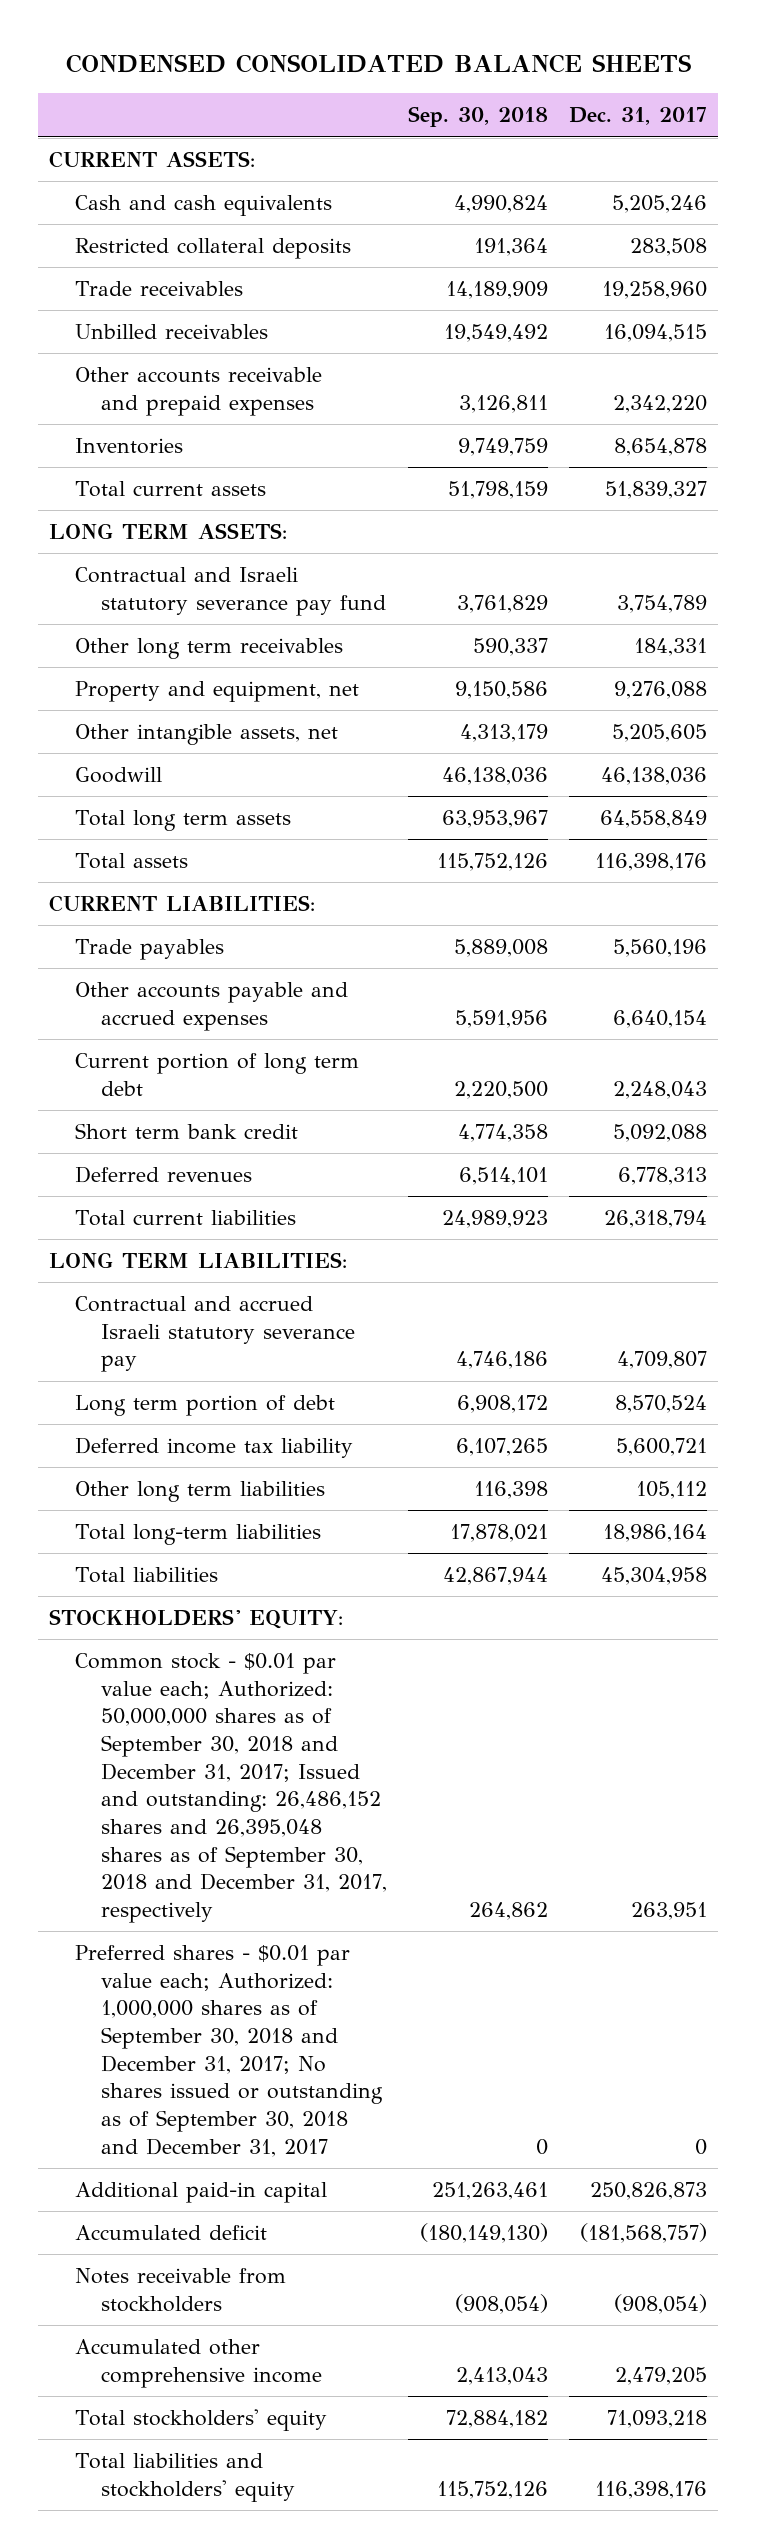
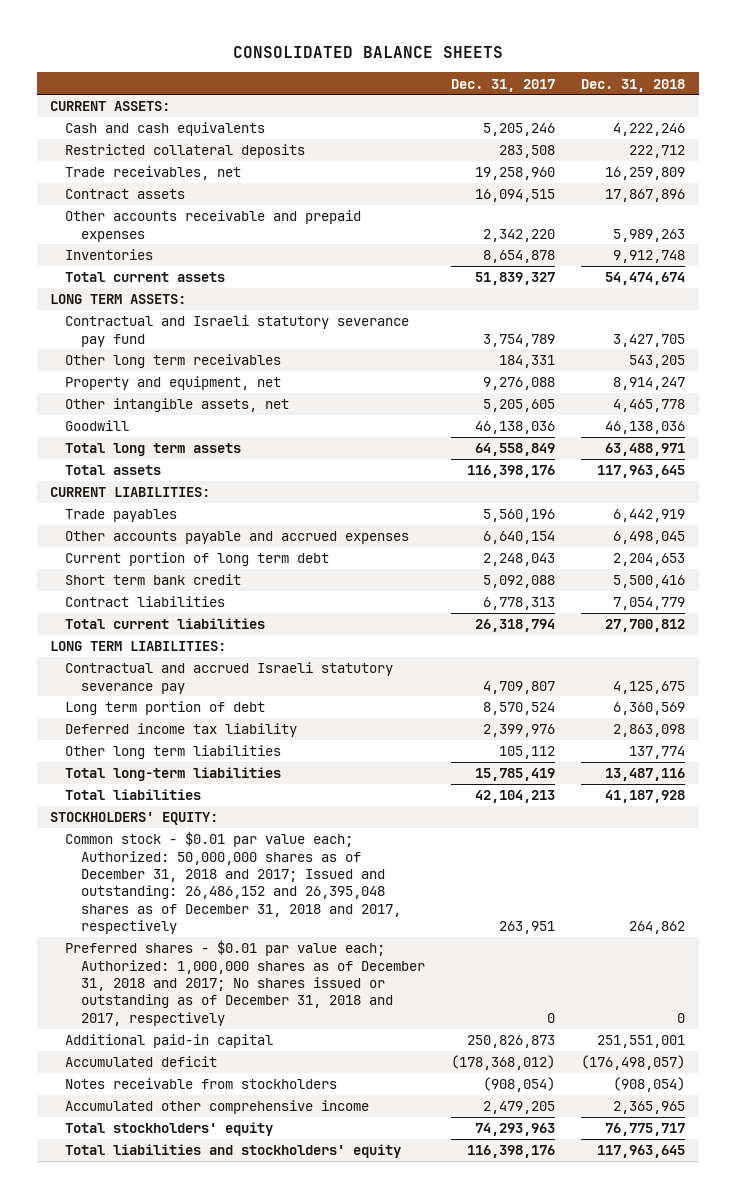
[66,53,692,73] CONDENSED CONSOLIDATED BALANCE SHEETS -> [232,46,503,59] CONSOLIDATED BALANCE SHEETS
[407,106,548,128] Sep. 30, 2018 -> none
none -> [581,78,686,92] Dec. 31, 2018
[74,281,243,297] Trade receivables -> [65,166,242,181] Trade receivables, net
[74,324,268,340] Unbilled receivables -> [65,189,186,200] Contract assets
[74,1166,252,1184] Deferred revenues -> [65,596,226,608] Contract liabilities
[616,1438,708,1457] 5,600,721 -> [483,724,556,738] 2,399,976
[603,1524,708,1543] 18,986,164 -> [475,768,556,782] 15,785,419
[601,1567,708,1586] 45,304,958 -> [475,790,556,804] 42,104,213
[74,1653,387,1923] Common stock - $0.01 par value each; Authorized: 50,000,000 shares as of September 30, 2018 and December 31, 2017; Issued and outstanding: 26,486,152 shares and 26,395,048 shares as of September 30, 2018 and December 31, 2017, respectively -> [65,831,401,935] Common stock - $0.01 par value each; Authorized: 50,000,000 shares as of December 31, 2018 and 2017; Issued and outstanding: 26,486,152 and 26,395,048 shares as of December 31, 2018 and 2017, respectively
[74,1945,383,2157] Preferred shares - $0.01 par value each; Authorized: 1,000,000 shares as of September 30, 2018 and December 31, 2017; No shares issued or outstanding as of September 30, 2018 and December 31, 2017 -> [65,940,425,1026] Preferred shares - $0.01 par value each; Authorized: 1,000,000 shares as of December 31, 2018 and 2017; No shares issued or outstanding as of December 31, 2018 and 2017, respectively
[580,2223,708,2244] (181,568,757) -> [451,1055,556,1071] (178,368,012)
[607,2410,708,2429] 71,093,218 -> [475,1123,556,1137] 74,293,963

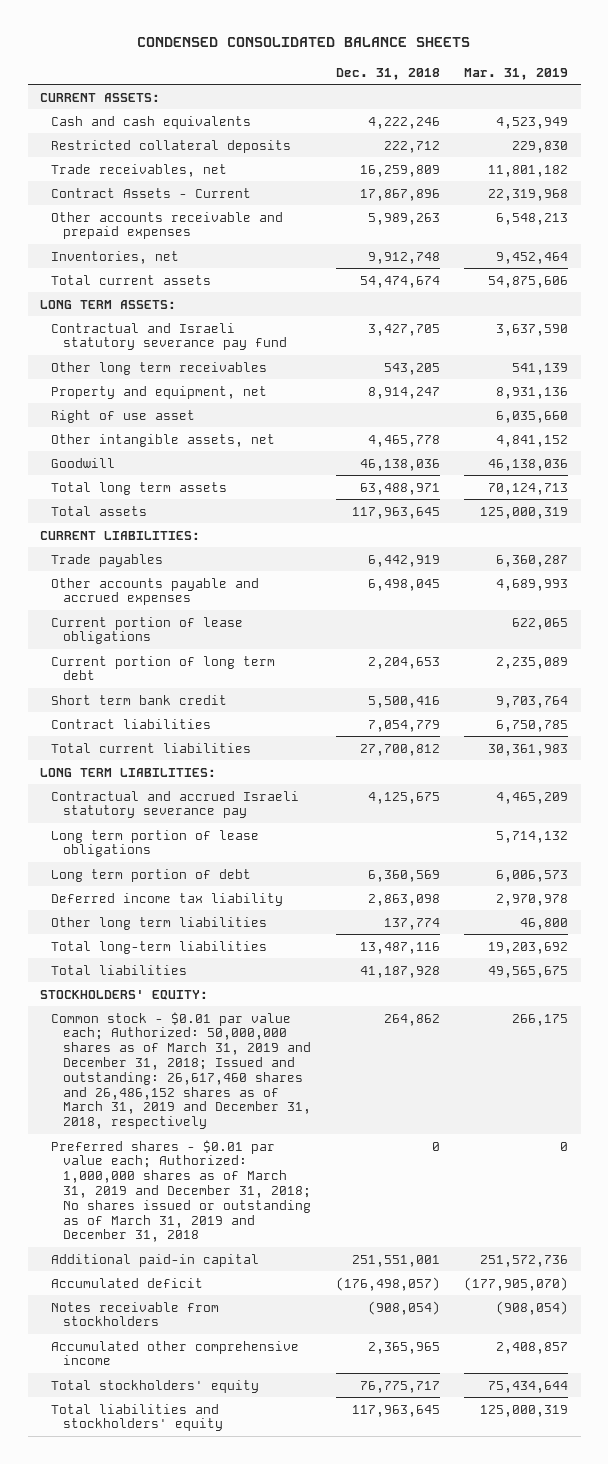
[232,46,503,59] CONSOLIDATED BALANCE SHEETS -> [137,37,471,48] CONDENSED CONSOLIDATED BALANCE SHEETS
[451,78,556,92] Dec. 31, 2017 -> none
none -> [464,67,569,80] Mar. 31, 2019
[65,189,186,200] Contract assets -> [51,187,252,198] Contract Assets - Current
[65,249,154,261] Inventories -> [51,250,180,264] Inventories, net
none -> [51,409,196,423] Right of use asset
none -> [51,616,244,645] Current portion of lease obligations
none -> [51,829,260,858] Long term portion of lease obligations
[65,831,401,935] Common stock - $0.01 par value each; Authorized: 50,000,000 shares as of December 31, 2018 and 2017; Issued and outstanding: 26,486,152 and 26,395,048 shares as of December 31, 2018 and 2017, respectively -> [51,1011,311,1130] Common stock - $0.01 par value each; Authorized: 50,000,000 shares as of March 31, 2019 and December 31, 2018; Issued and outstanding: 26,617,460 shares and 26,486,152 shares as of March 31, 2019 and December 31, 2018, respectively
[65,940,425,1026] Preferred shares - $0.01 par value each; Authorized: 1,000,000 shares as of December 31, 2018 and 2017; No shares issued or outstanding as of December 31, 2018 and 2017, respectively -> [51,1139,311,1243] Preferred shares - $0.01 par value each; Authorized: 1,000,000 shares as of March 31, 2019 and December 31, 2018; No shares issued or outstanding as of March 31, 2019 and December 31, 2018

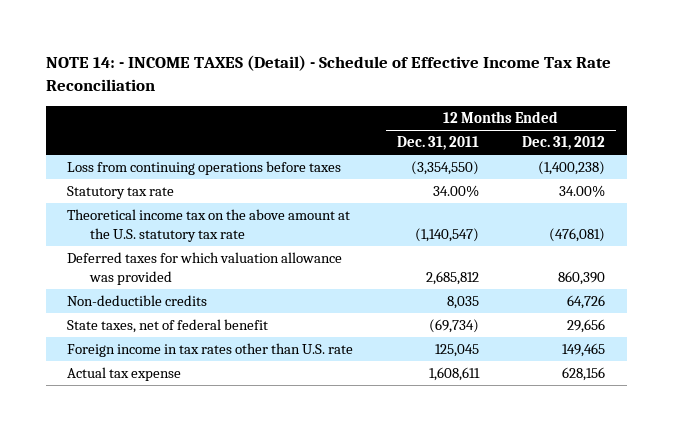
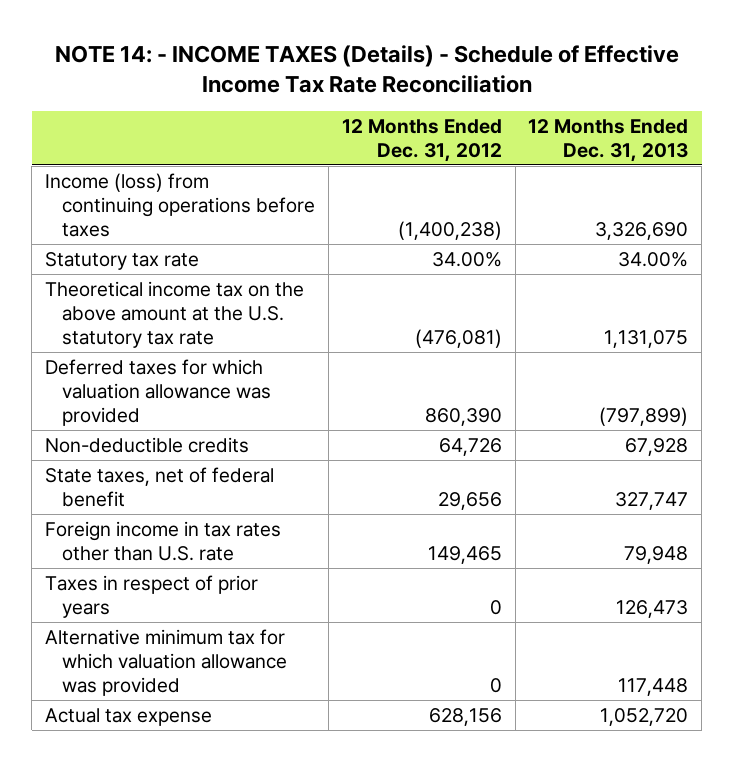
[45,55,611,92] NOTE 14: - INCOME TAXES (Detail) - Schedule of Effective Income Tax Rate Reconciliation -> [54,44,679,93] NOTE 14: - INCOME TAXES (Details) - Schedule of Effective Income Tax Rate Reconciliation
[396,136,479,151] Dec. 31, 2011 -> none
none -> [528,118,689,162] 12 Months Ended Dec. 31, 2013
[67,161,342,176] Loss from continuing operations before taxes -> [45,172,316,237] Income (loss) from continuing operations before taxes
none -> [45,574,259,618] Taxes in respect of prior years
none -> [45,628,288,696] Alternative minimum tax for which valuation allowance was provided

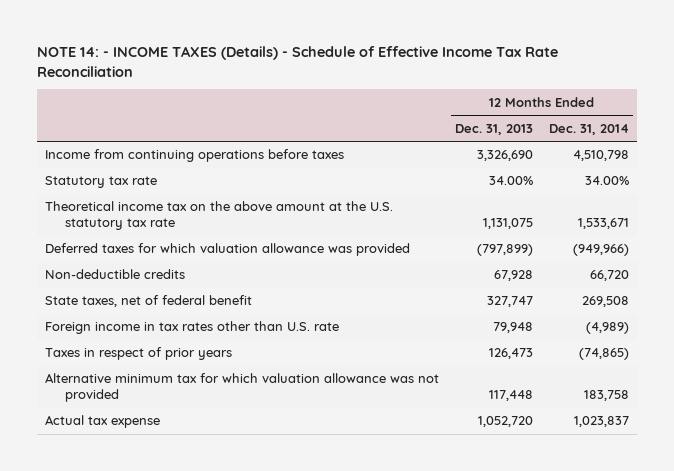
[341,118,502,162] 12 Months Ended Dec. 31, 2012 -> none
none -> [549,123,630,135] Dec. 31, 2014
[45,172,316,237] Income (loss) from continuing operations before taxes -> [44,149,344,163] Income from continuing operations before taxes
[45,628,288,696] Alternative minimum tax for which valuation allowance was provided -> [44,373,439,403] Alternative minimum tax for which valuation allowance was not provided

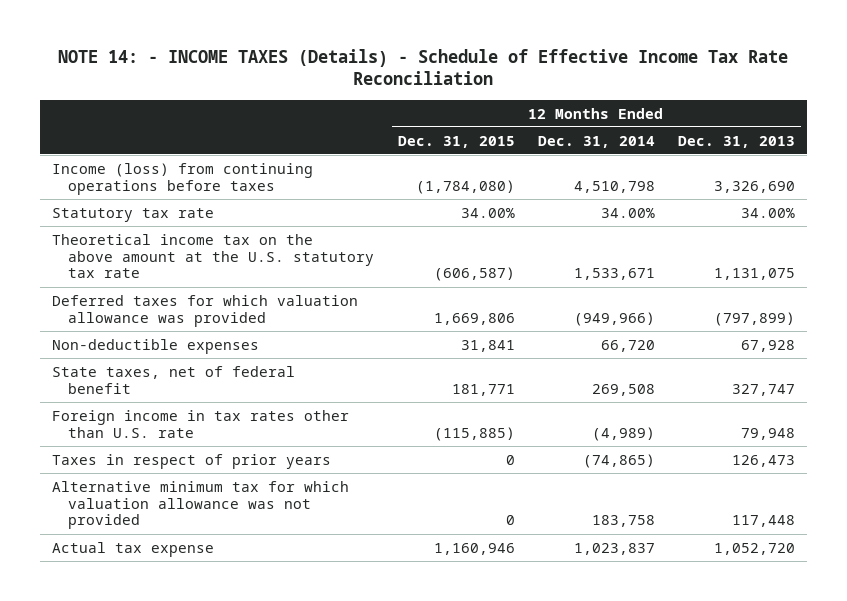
none -> [397,135,515,148] Dec. 31, 2015
[44,149,344,163] Income from continuing operations before taxes -> [51,162,313,195] Income (loss) from continuing operations before taxes
[44,269,185,280] Non-deductible credits -> [51,338,259,354] Non-deductible expenses

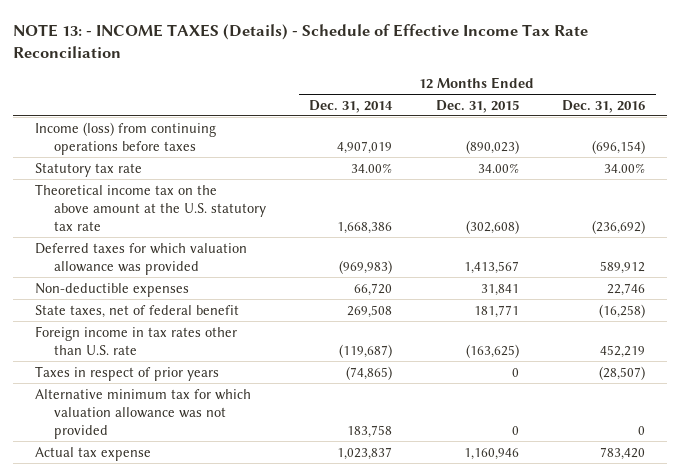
[58,48,789,86] NOTE 14: - INCOME TAXES (Details) - Schedule of Effective Income Tax Rate Reconciliation -> [13,23,589,59] NOTE 13: - INCOME TAXES (Details) - Schedule of Effective Income Tax Rate Reconciliation
[678,135,796,148] Dec. 31, 2013 -> none
none -> [562,99,646,113] Dec. 31, 2016
[415,179,515,194] (1,784,080) -> [465,139,519,154] (890,023)
[573,180,655,193] 4,510,798 -> [337,140,393,154] 4,907,019
[433,267,515,282] (606,587) -> [465,219,519,234] (302,608)
[573,268,655,281] 1,533,671 -> [337,221,393,234] 1,668,386
[433,312,515,325] 1,669,806 -> [463,260,519,274] 1,413,567
[573,311,655,326] (949,966) -> [339,259,393,274] (969,983)
[433,426,515,441] (115,885) -> [465,343,519,358] (163,625)
[591,426,655,441] (4,989) -> [339,343,393,358] (119,687)

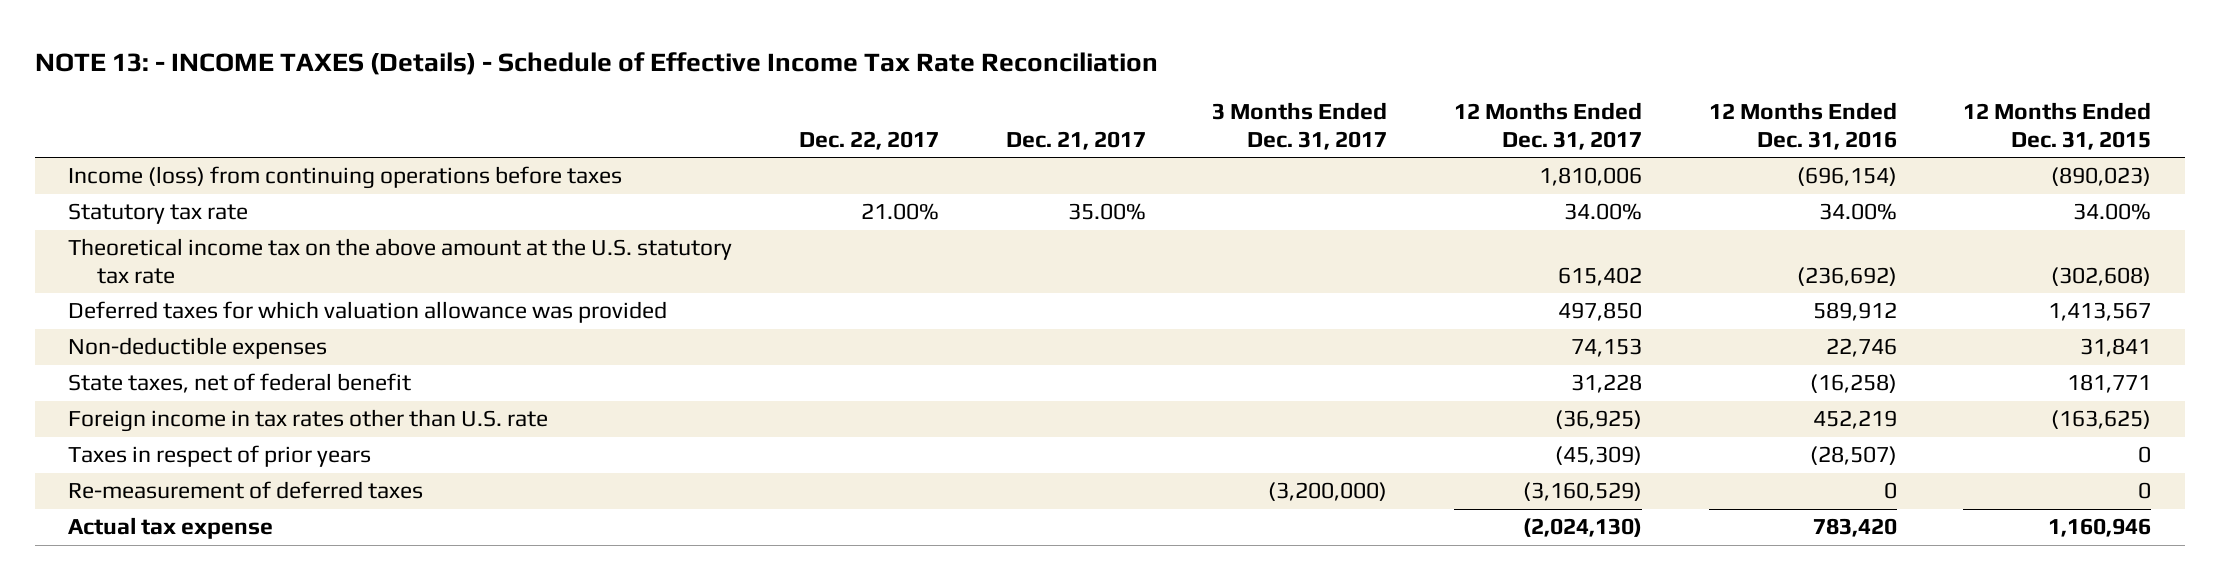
[309,99,394,113] Dec. 31, 2014 -> none
none -> [799,130,940,150] Dec. 22, 2017
none -> [1005,130,1146,150] Dec. 21, 2017
none -> [1212,101,1388,150] 3 Months Ended Dec. 31, 2017
none -> [1454,101,1643,150] 12 Months Ended Dec. 31, 2017
[34,388,251,439] Alternative minimum tax for which valuation allowance was not provided -> none
none -> [68,481,424,500] Re-measurement of deferred taxes

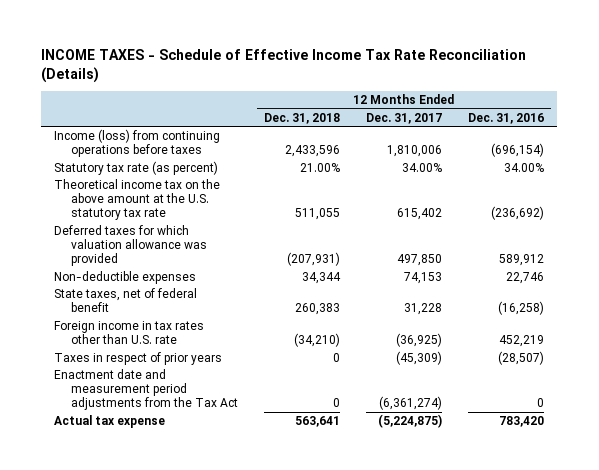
[34,51,1158,75] NOTE 13: - INCOME TAXES (Details) - Schedule of Effective Income Tax Rate Reconciliation -> [41,49,527,84] INCOME TAXES - Schedule of Effective Income Tax Rate Reconciliation (Details)
[799,130,940,150] Dec. 22, 2017 -> none
[1005,130,1146,150] Dec. 21, 2017 -> none
[1212,101,1388,150] 3 Months Ended Dec. 31, 2017 -> none
[1963,101,2152,150] 12 Months Ended Dec. 31, 2015 -> none
none -> [263,112,340,124] Dec. 31, 2018
[68,203,249,225] Statutory tax rate -> [54,161,219,176] Statutory tax rate (as percent)
[68,481,424,500] Re-measurement of deferred taxes -> none
none -> [54,369,238,411] Enactment date and measurement period adjustments from the Tax Act
[1523,518,1643,538] (2,024,130) -> [377,414,442,429] (5,224,875)

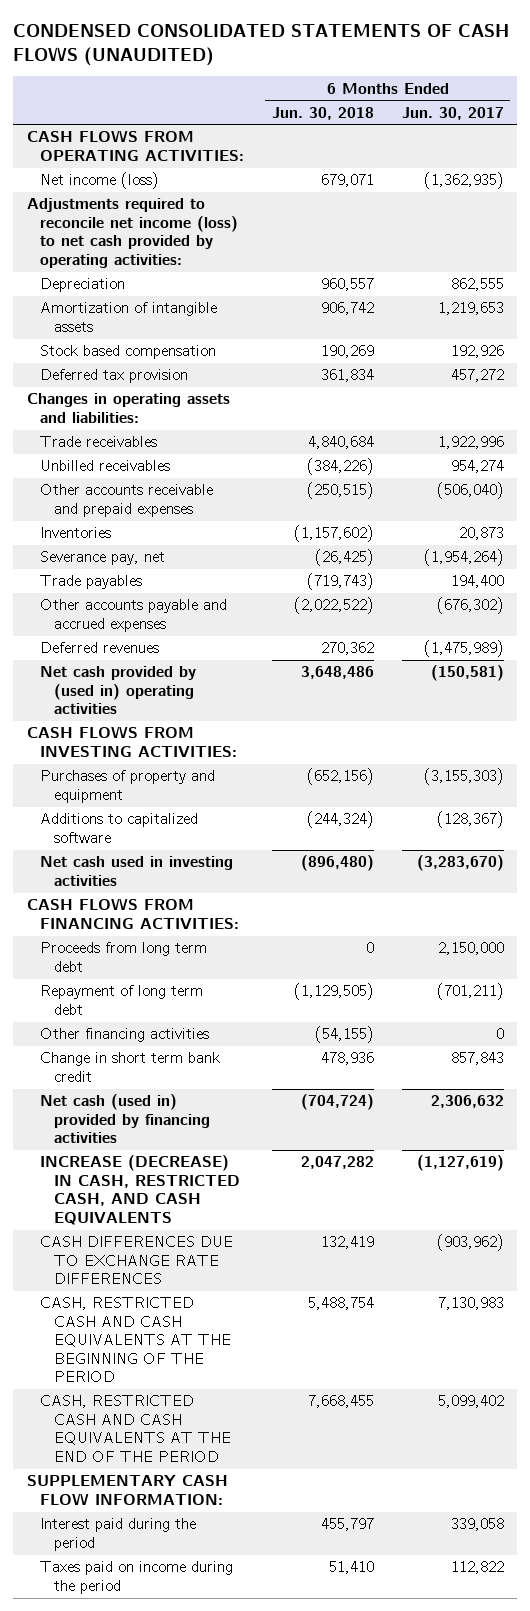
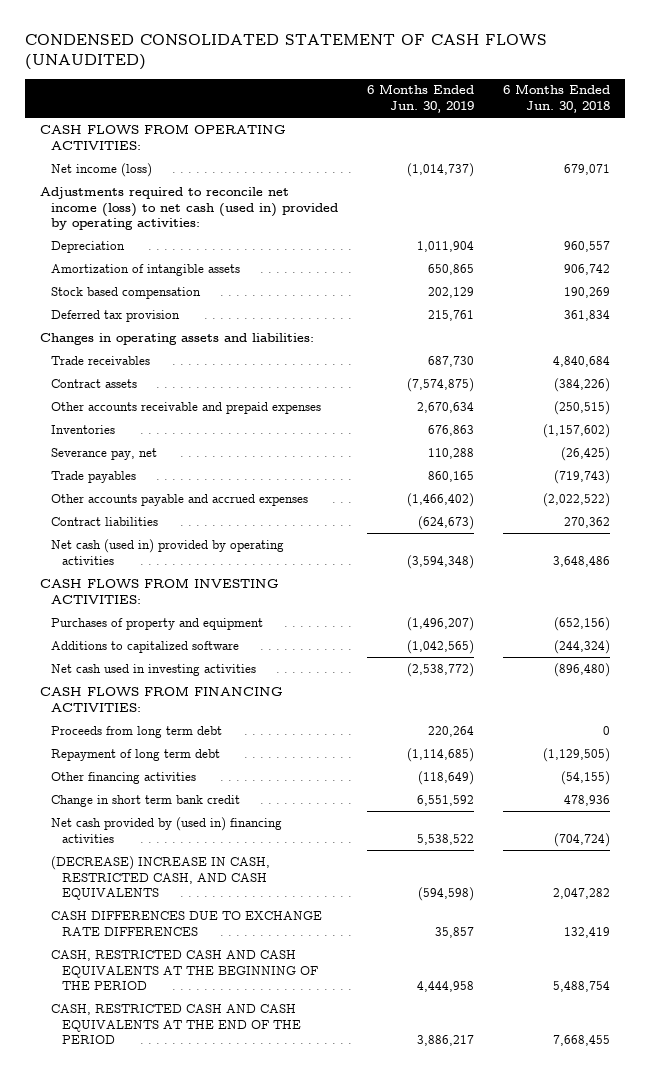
[12,23,509,66] CONDENSED CONSOLIDATED STATEMENTS OF CASH FLOWS (UNAUDITED) -> [24,34,547,71] CONDENSED CONSOLIDATED STATEMENT OF CASH FLOWS (UNAUDITED)
[401,106,504,120] Jun. 30, 2017 -> none
none -> [366,84,474,114] 6 Months Ended Jun. 30, 2019
[26,198,239,268] Adjustments required to reconcile net income (loss) to net cash provided by operating activities: -> [39,186,338,231] Adjustments required to reconcile net income (loss) to net cash (used in) provided by operating activities:
[40,460,171,472] Unbilled receivables -> [50,378,137,388] Contract assets
[40,642,160,654] Deferred revenues -> [50,516,158,526] Contract liabilities
[40,666,197,715] Net cash provided by (used in) operating activities -> [50,538,284,565] Net cash (used in) provided by operating activities
[40,1094,210,1144] Net cash (used in) provided by financing activities -> [50,816,282,843] Net cash provided by (used in) financing activities
[40,1155,240,1225] INCREASE (DECREASE) IN CASH, RESTRICTED CASH, AND CASH EQUIVALENTS -> [50,855,270,901] (DECREASE) INCREASE IN CASH, RESTRICTED CASH, AND CASH EQUIVALENTS
[26,1475,228,1505] SUPPLEMENTARY CASH FLOW INFORMATION: -> none
[40,1518,197,1551] Interest paid during the period -> none
[40,1561,234,1594] Taxes paid on income during the period -> none

